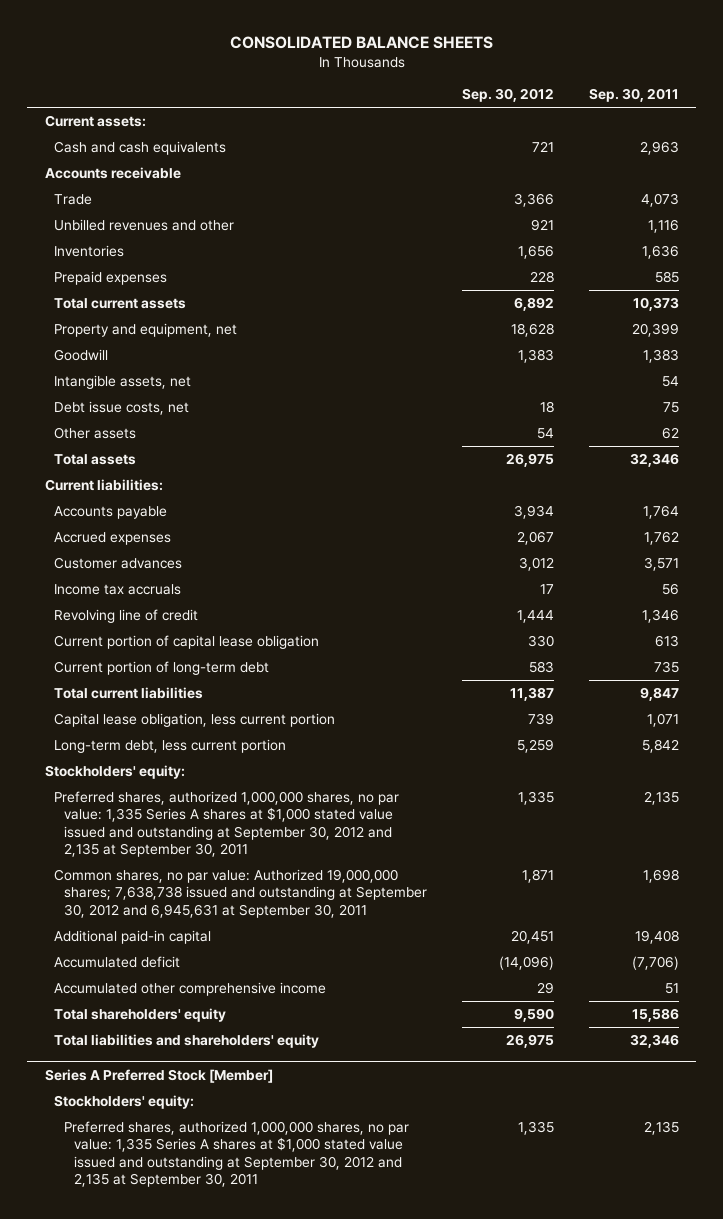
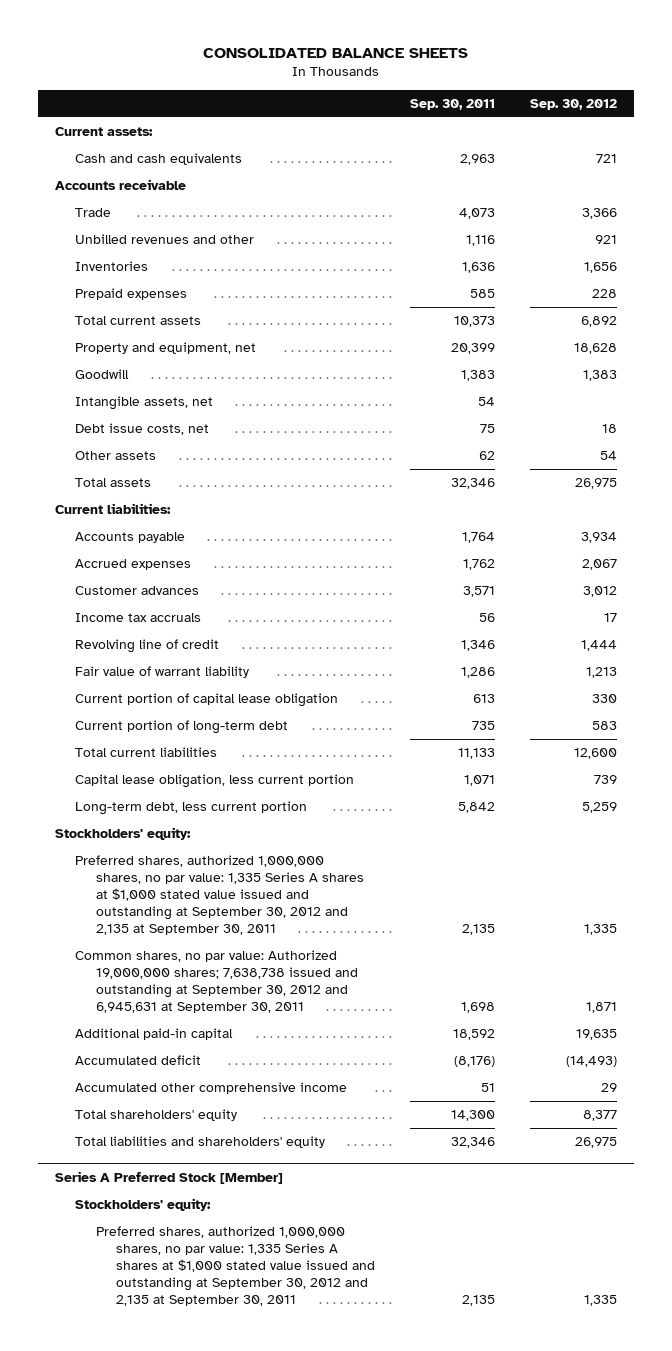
none -> [75,666,250,679] Fair value of warrant liability
[509,687,554,702] 11,387 -> [573,748,617,760] 12,600
[639,687,679,702] 9,847 -> [457,748,495,760] 11,133
[510,930,554,945] 20,451 -> [575,1029,617,1041] 19,635
[634,930,679,945] 19,408 -> [452,1029,495,1041] 18,592
[498,956,554,971] (14,096) -> [565,1056,617,1068] (14,493)
[631,956,679,971] (7,706) -> [453,1056,495,1068] (8,176)
[513,1008,554,1023] 9,590 -> [582,1110,617,1122] 8,377
[631,1008,679,1023] 15,586 -> [450,1110,495,1122] 14,300

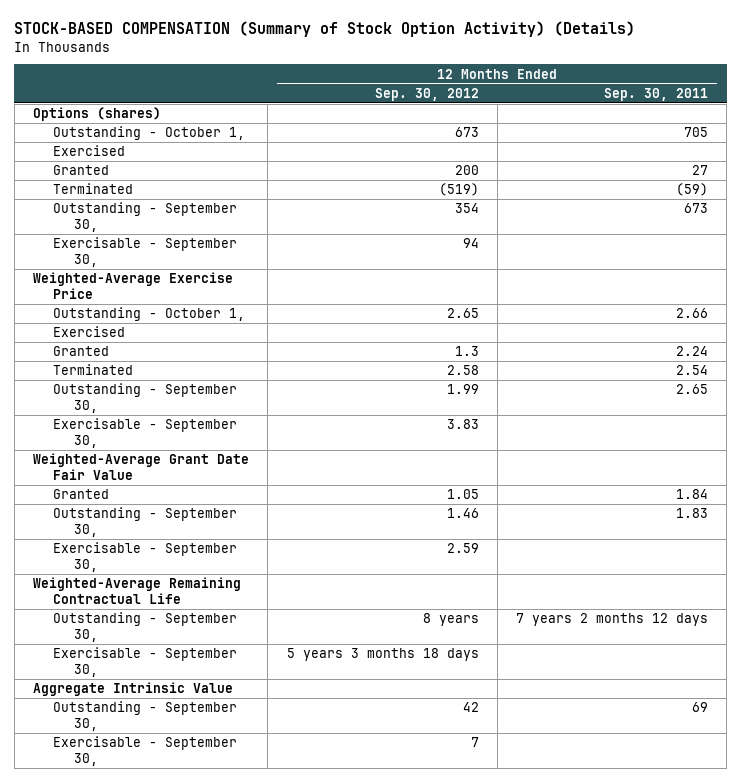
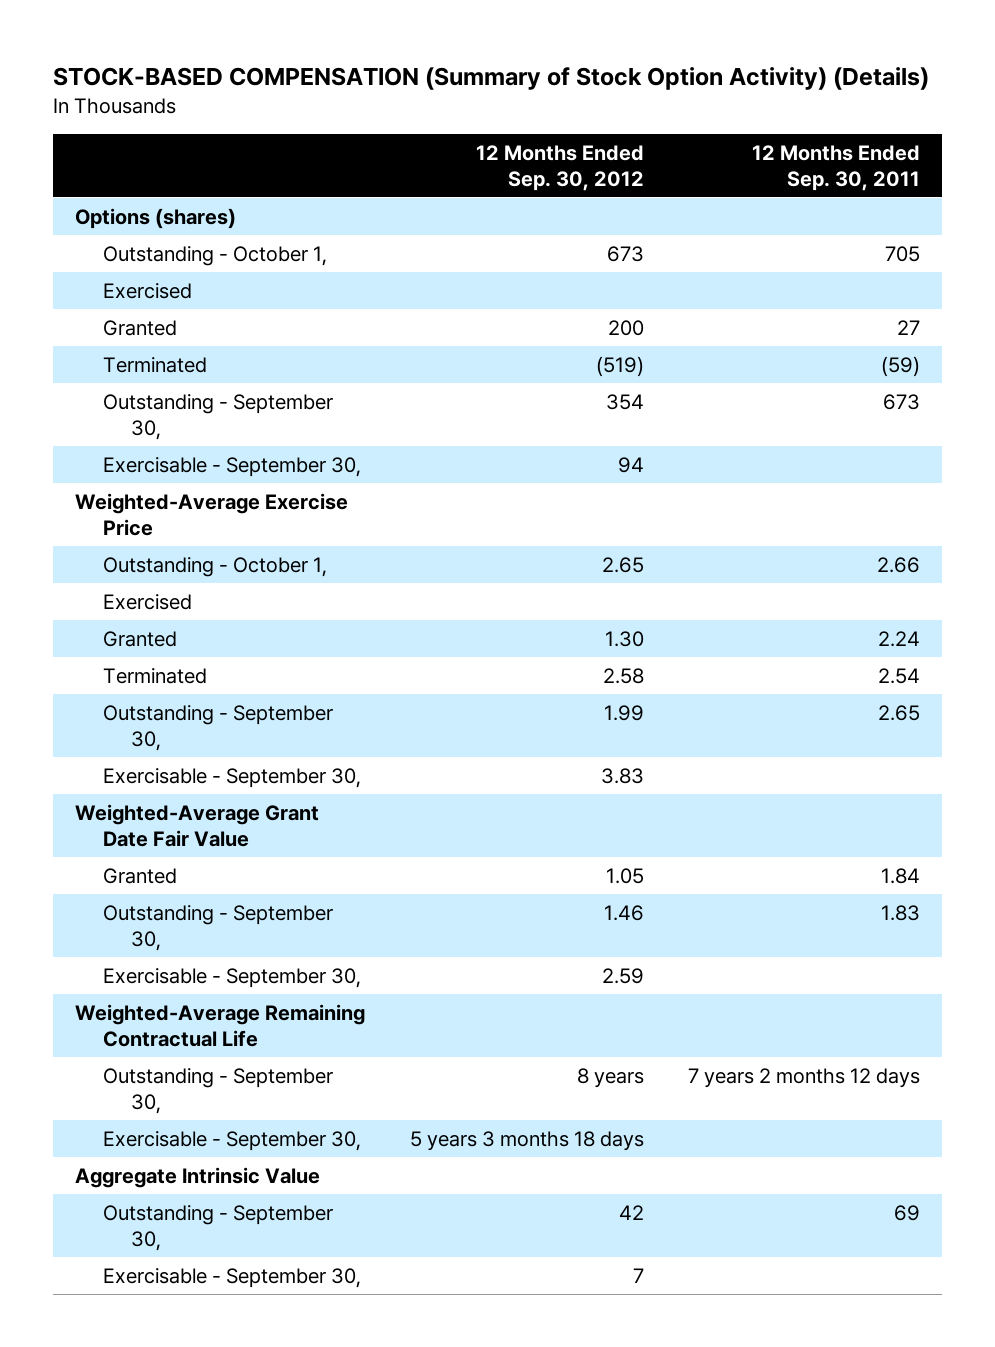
[454,346,479,357] 1.3 -> [604,630,644,647] 1.30

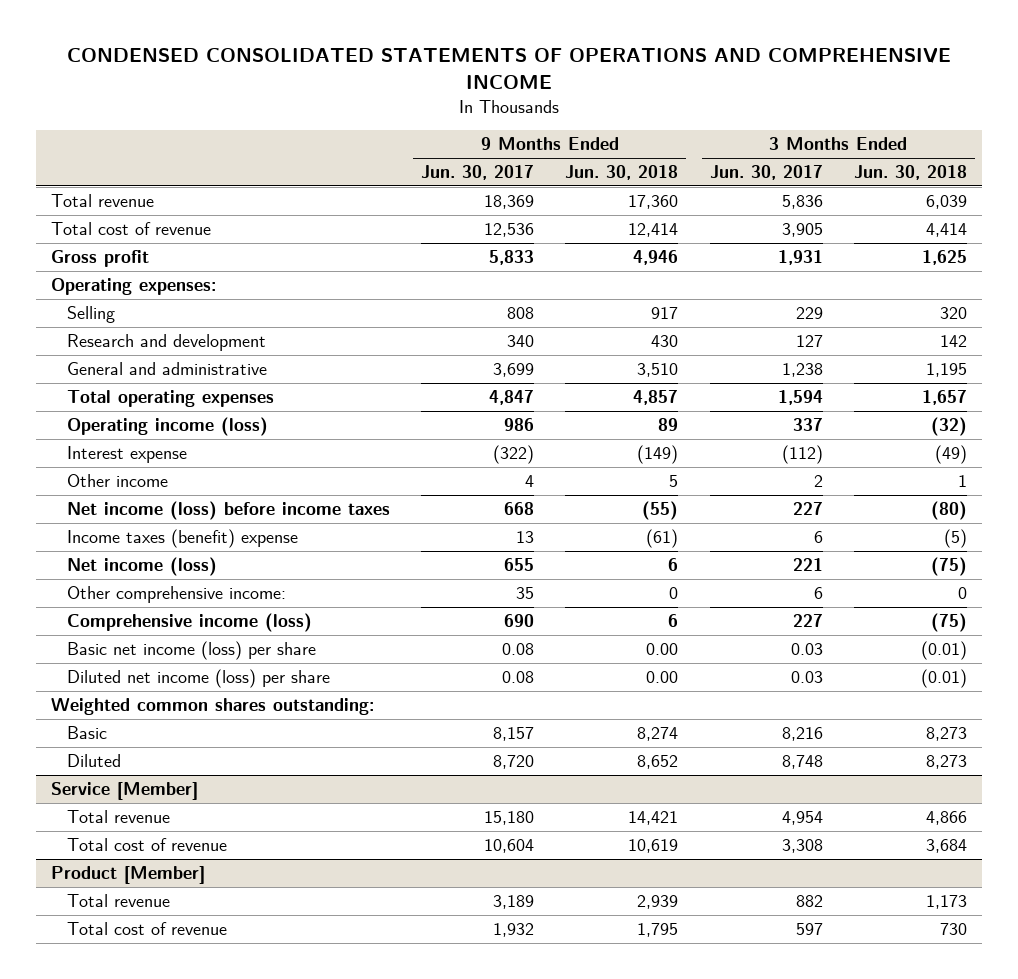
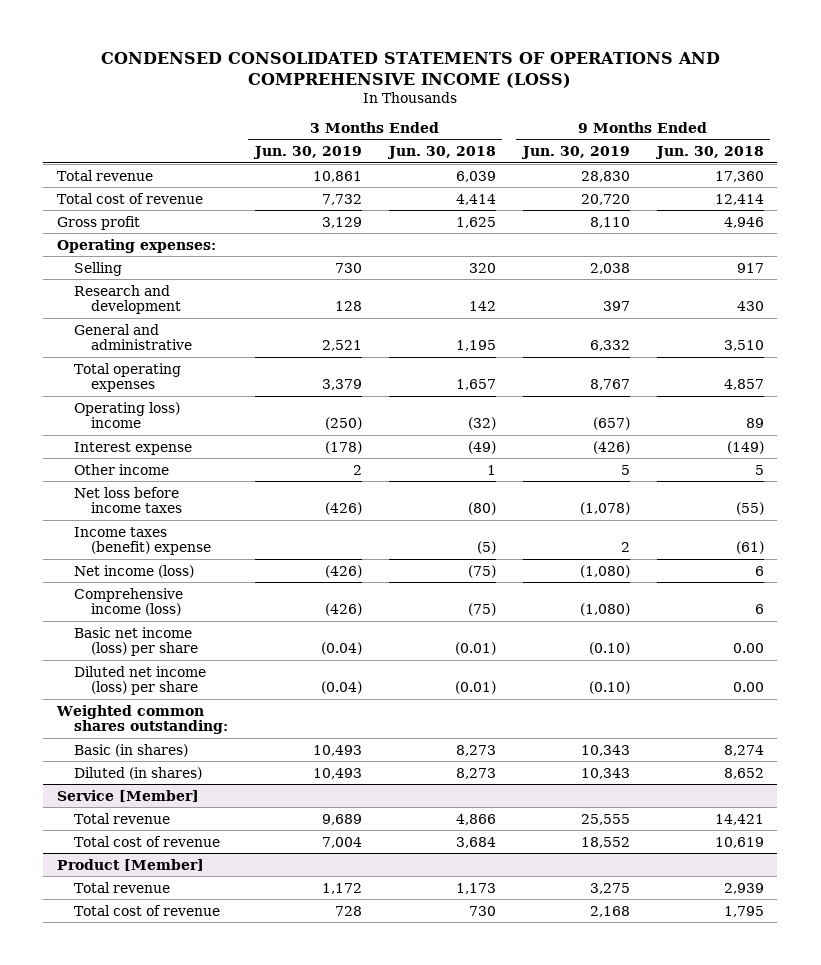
[66,48,951,90] CONDENSED CONSOLIDATED STATEMENTS OF OPERATIONS AND COMPREHENSIVE INCOME -> [101,52,721,88] CONDENSED CONSOLIDATED STATEMENTS OF OPERATIONS AND COMPREHENSIVE INCOME (LOSS)
[421,164,535,180] Jun. 30, 2017 -> none
[709,164,823,180] Jun. 30, 2017 -> none
none -> [252,146,362,160] Jun. 30, 2019
none -> [520,146,630,160] Jun. 30, 2019
[66,416,268,436] Operating income (loss) -> [73,401,180,429] Operating loss) income
[66,500,390,520] Net income (loss) before income taxes -> [73,486,182,514] Net loss before income taxes
[66,585,286,603] Other comprehensive income: -> none
[66,725,107,739] Basic -> [73,743,188,757] Basic (in shares)
[66,753,121,767] Diluted -> [73,766,202,780] Diluted (in shares)

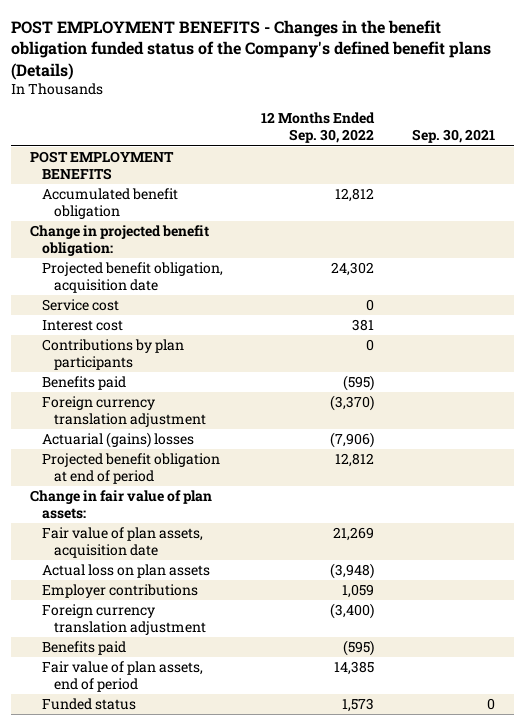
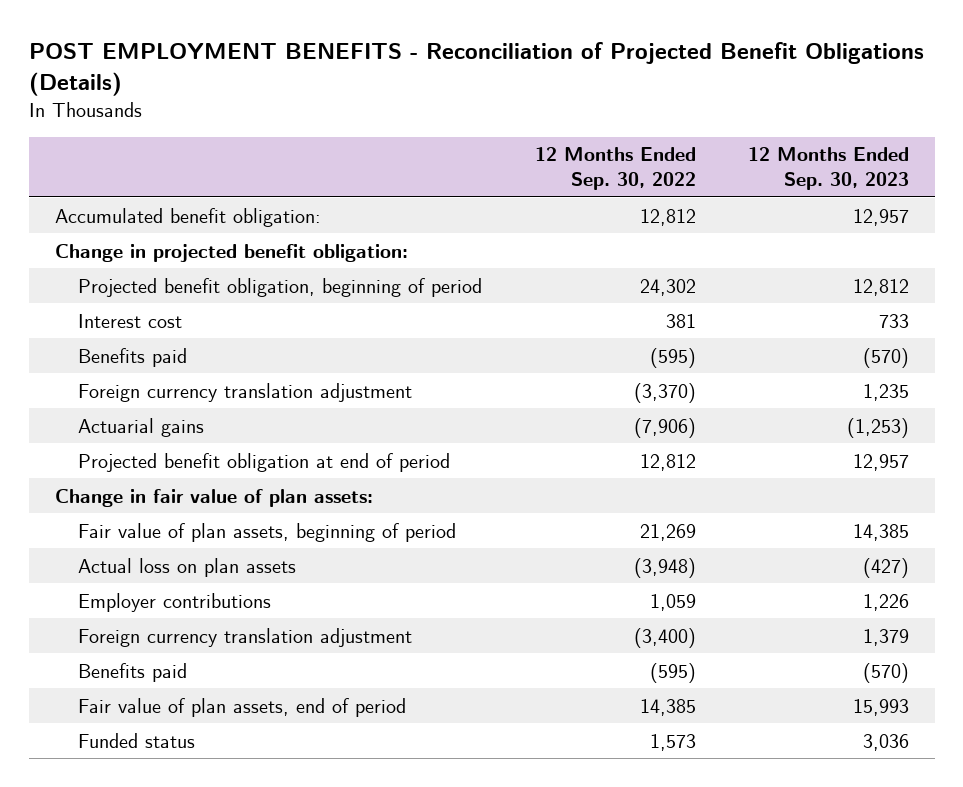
[11,19,492,80] POST EMPLOYMENT BENEFITS - Changes in the benefit obligation funded status of the Company's defined benefit plans (Details) -> [28,42,924,97] POST EMPLOYMENT BENEFITS - Reconciliation of Projected Benefit Obligations (Details)
[412,129,496,144] Sep. 30, 2021 -> none
none -> [747,147,909,191] 12 Months Ended Sep. 30, 2023
[30,151,175,181] POST EMPLOYMENT BENEFITS -> none
[42,188,179,220] Accumulated benefit obligation -> [54,207,321,227] Accumulated benefit obligation:
[42,299,120,312] Service cost -> none
[42,262,224,294] Projected benefit obligation, acquisition date -> [78,277,483,297] Projected benefit obligation, beginning of period
[42,339,185,371] Contributions by plan participants -> none
[42,432,195,449] Actuarial (gains) losses -> [78,417,205,437] Actuarial gains
[42,527,204,559] Fair value of plan assets, acquisition date -> [78,522,457,542] Fair value of plan assets, beginning of period

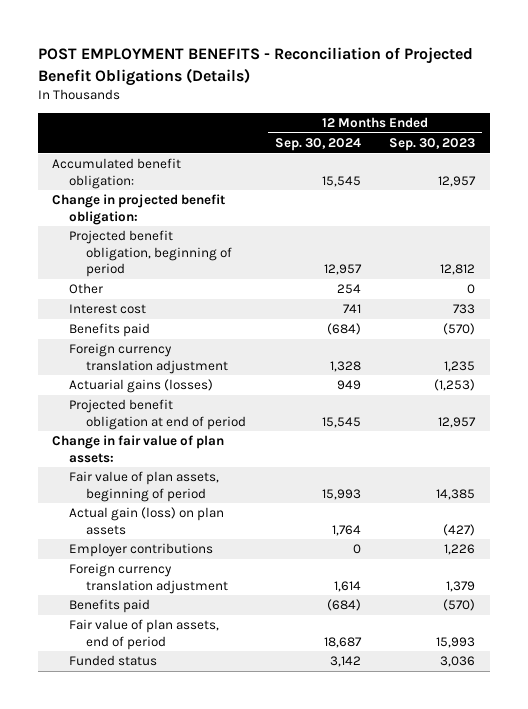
[534,147,696,191] 12 Months Ended Sep. 30, 2022 -> none
none -> [274,138,361,152] Sep. 30, 2024
none -> [69,283,104,295] Other
[78,417,205,437] Actuarial gains -> [69,379,214,394] Actuarial gains (losses)
[78,557,297,577] Actual loss on plan assets -> [69,507,225,535] Actual gain (loss) on plan assets

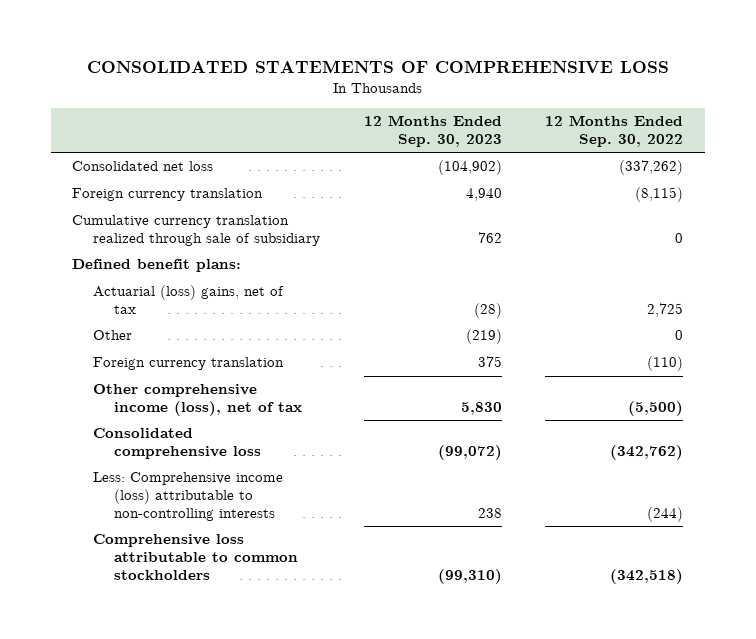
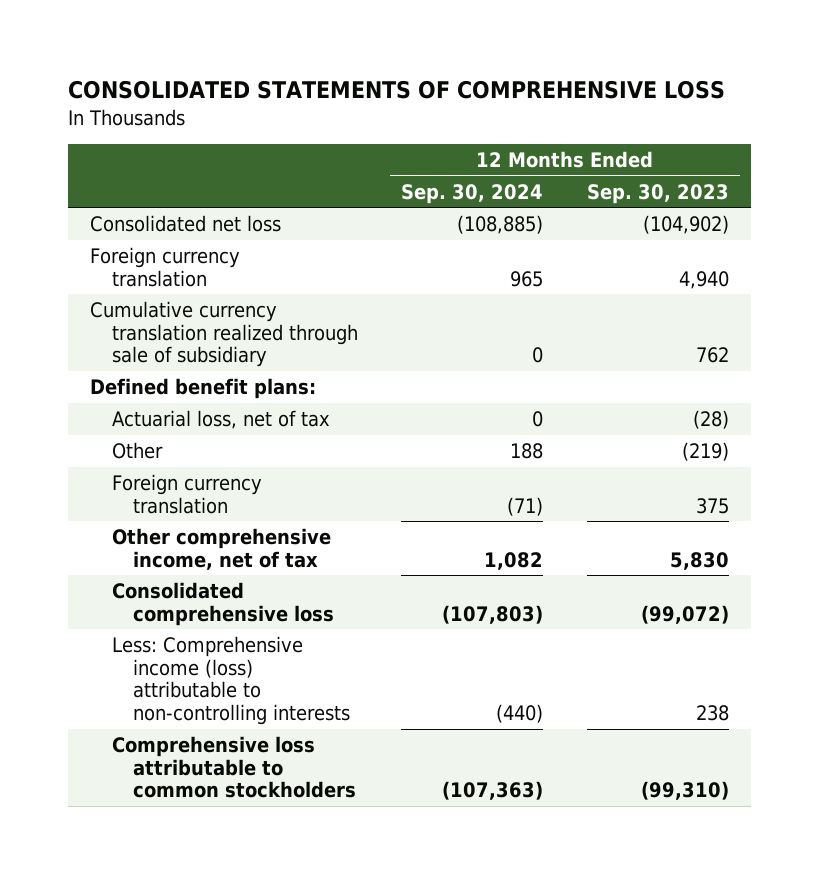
[545,115,684,147] 12 Months Ended Sep. 30, 2022 -> none
none -> [401,183,544,204] Sep. 30, 2024
[93,285,285,315] Actuarial (loss) gains, net of tax -> [111,409,330,429] Actuarial loss, net of tax
[93,384,302,417] Other comprehensive income (loss), net of tax -> [111,527,331,570] Other comprehensive income, net of tax

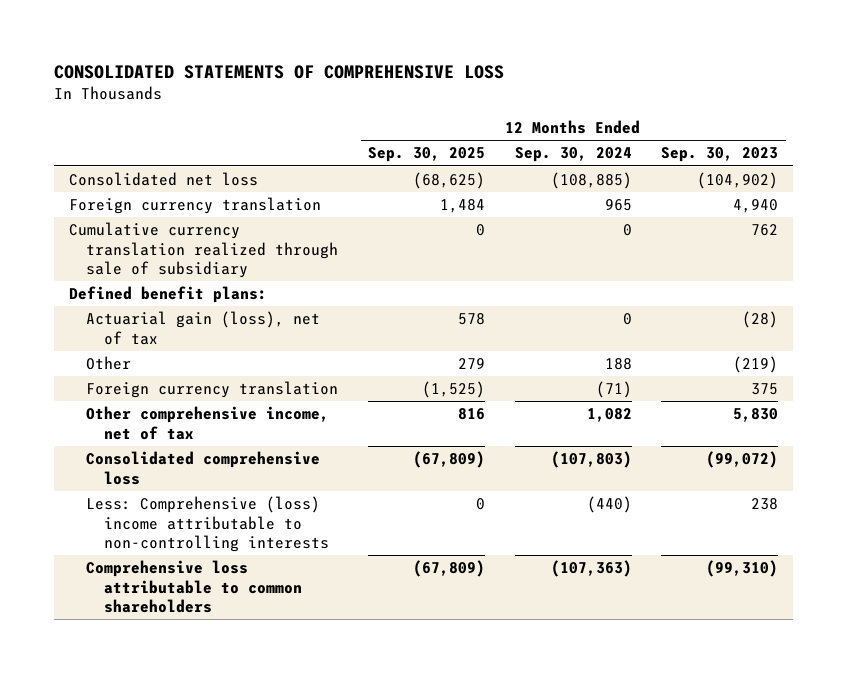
none -> [368,147,486,163] Sep. 30, 2025
[111,409,330,429] Actuarial loss, net of tax -> [86,311,321,345] Actuarial gain (loss), net of tax
[111,635,351,725] Less: Comprehensive income (loss) attributable to non-controlling interests -> [86,496,330,552] Less: Comprehensive (loss) income attributable to non-controlling interests
[111,735,357,799] Comprehensive loss attributable to common stockholders -> [86,560,303,613] Comprehensive loss attributable to common shareholders

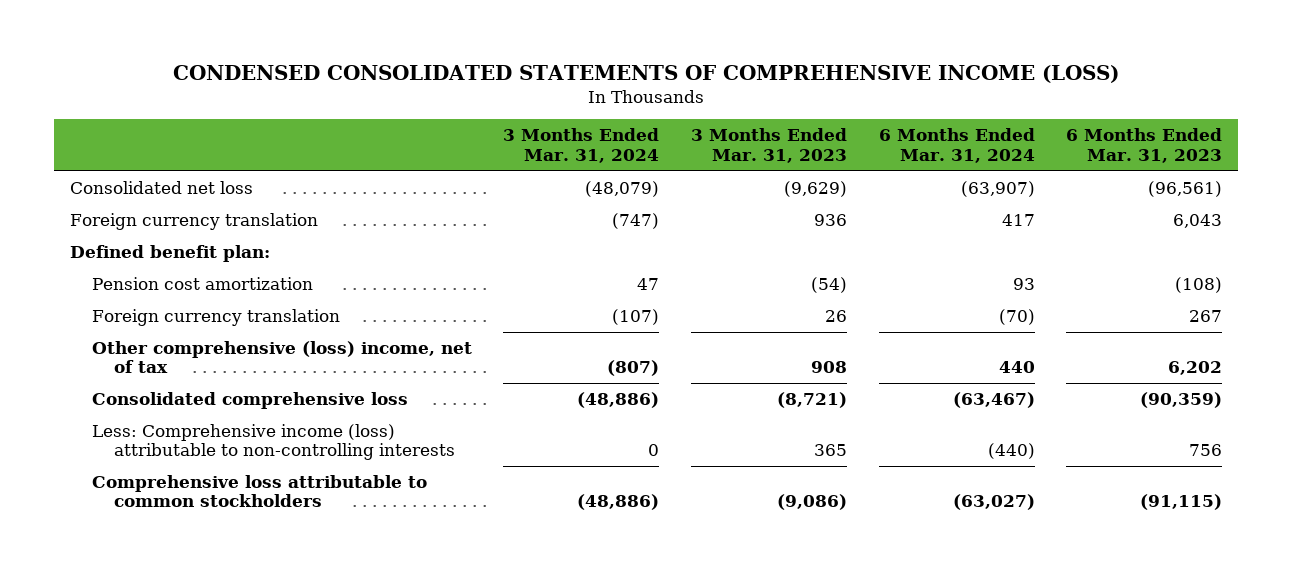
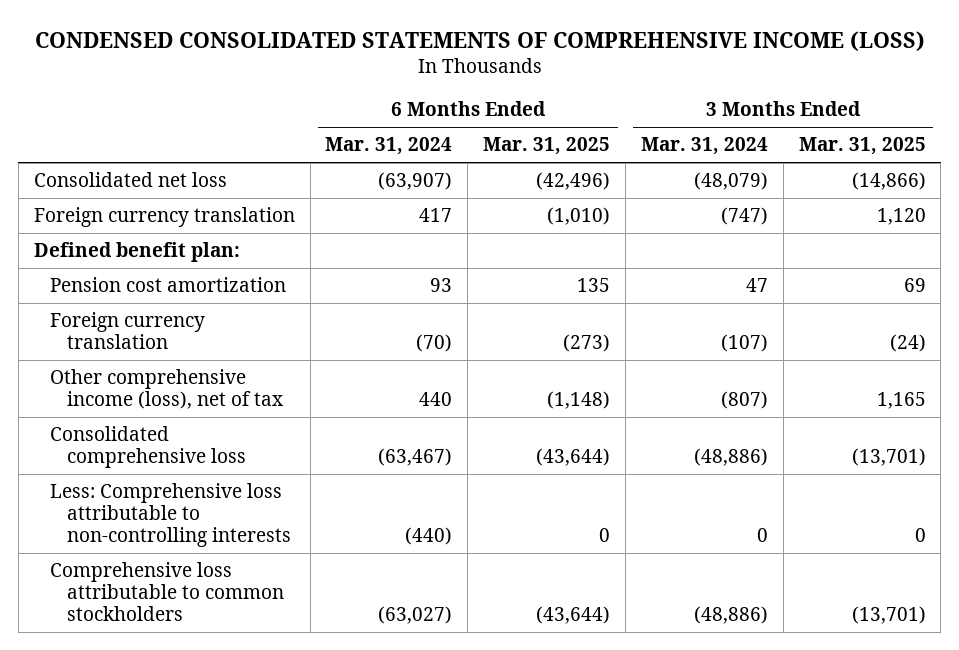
[690,128,847,163] 3 Months Ended Mar. 31, 2023 -> none
[1066,128,1223,163] 6 Months Ended Mar. 31, 2023 -> none
none -> [483,137,611,156] Mar. 31, 2025
none -> [798,137,926,156] Mar. 31, 2025
[91,341,472,374] Other comprehensive (loss) income, net of tax -> [50,369,284,410] Other comprehensive income (loss), net of tax
[91,424,455,461] Less: Comprehensive income (loss) attributable to non-controlling interests -> [50,483,292,548] Less: Comprehensive loss attributable to non-controlling interests

